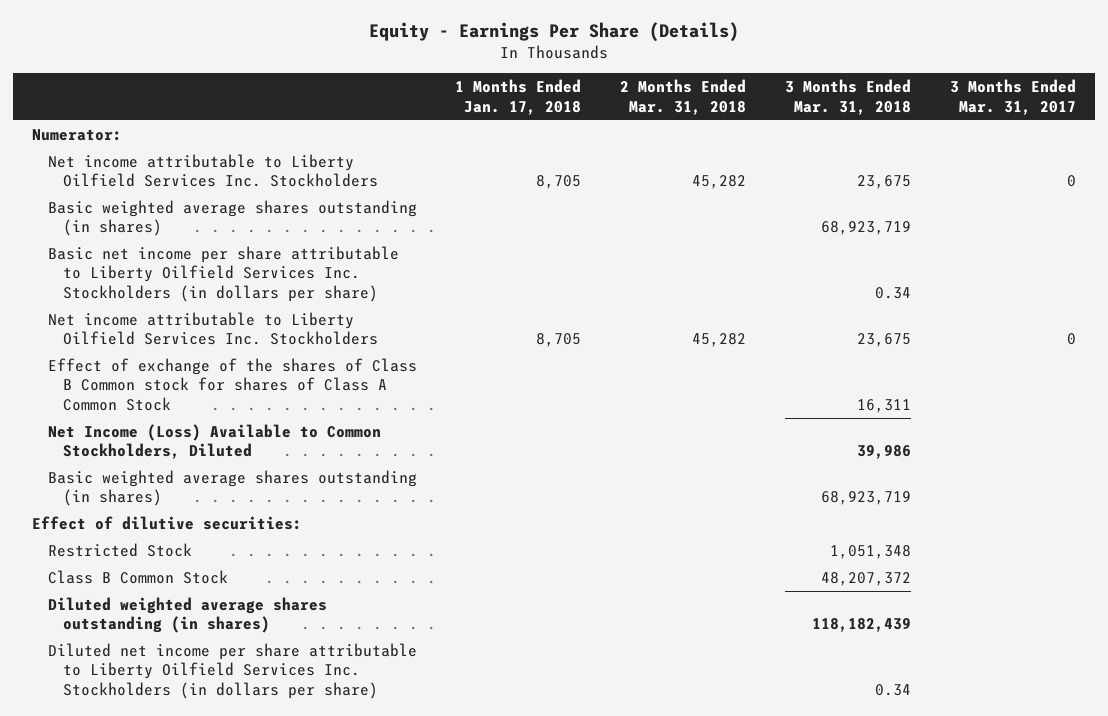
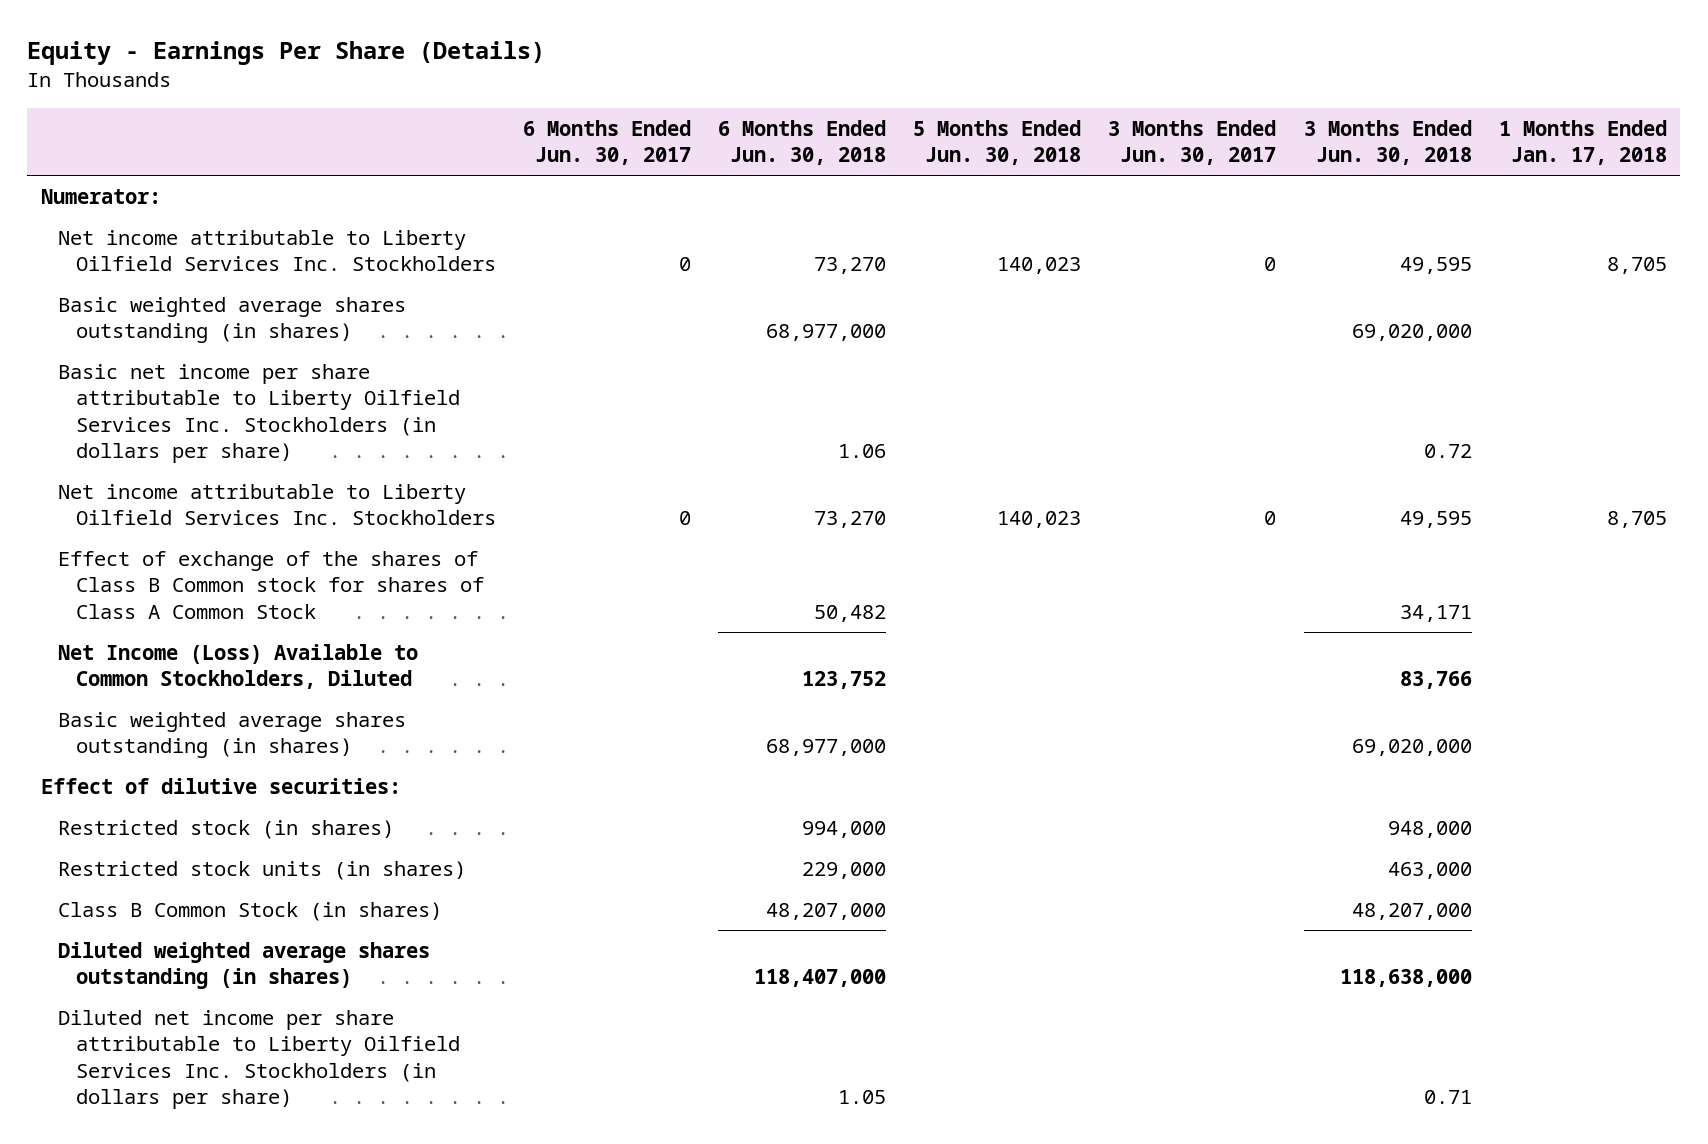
[620,79,747,115] 2 Months Ended Mar. 31, 2018 -> none
[785,79,912,115] 3 Months Ended Mar. 31, 2018 -> none
[950,79,1077,115] 3 Months Ended Mar. 31, 2017 -> none
none -> [523,119,692,166] 6 Months Ended Jun. 30, 2017
none -> [718,119,887,166] 6 Months Ended Jun. 30, 2018
none -> [913,119,1082,166] 5 Months Ended Jun. 30, 2018
none -> [1108,119,1277,166] 3 Months Ended Jun. 30, 2017
none -> [1303,119,1472,166] 3 Months Ended Jun. 30, 2018
[47,542,192,557] Restricted Stock -> [58,819,395,839] Restricted stock (in shares)
none -> [58,860,467,880] Restricted stock units (in shares)
[47,569,228,584] Class B Common Stock -> [58,901,443,921] Class B Common Stock (in shares)

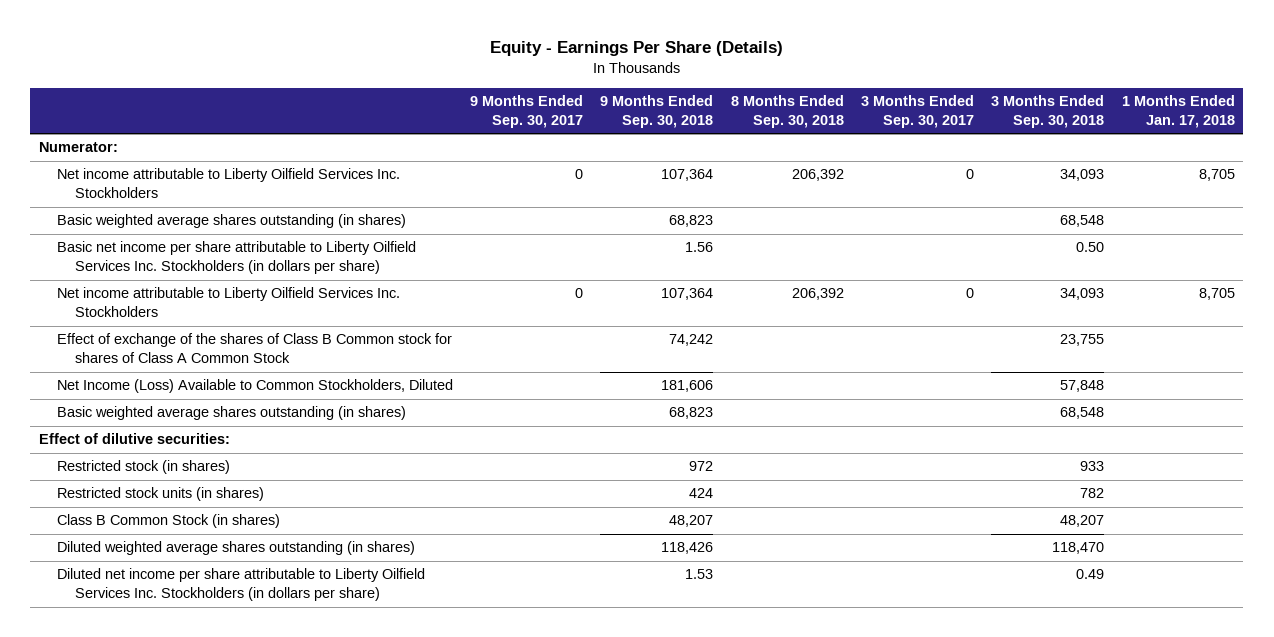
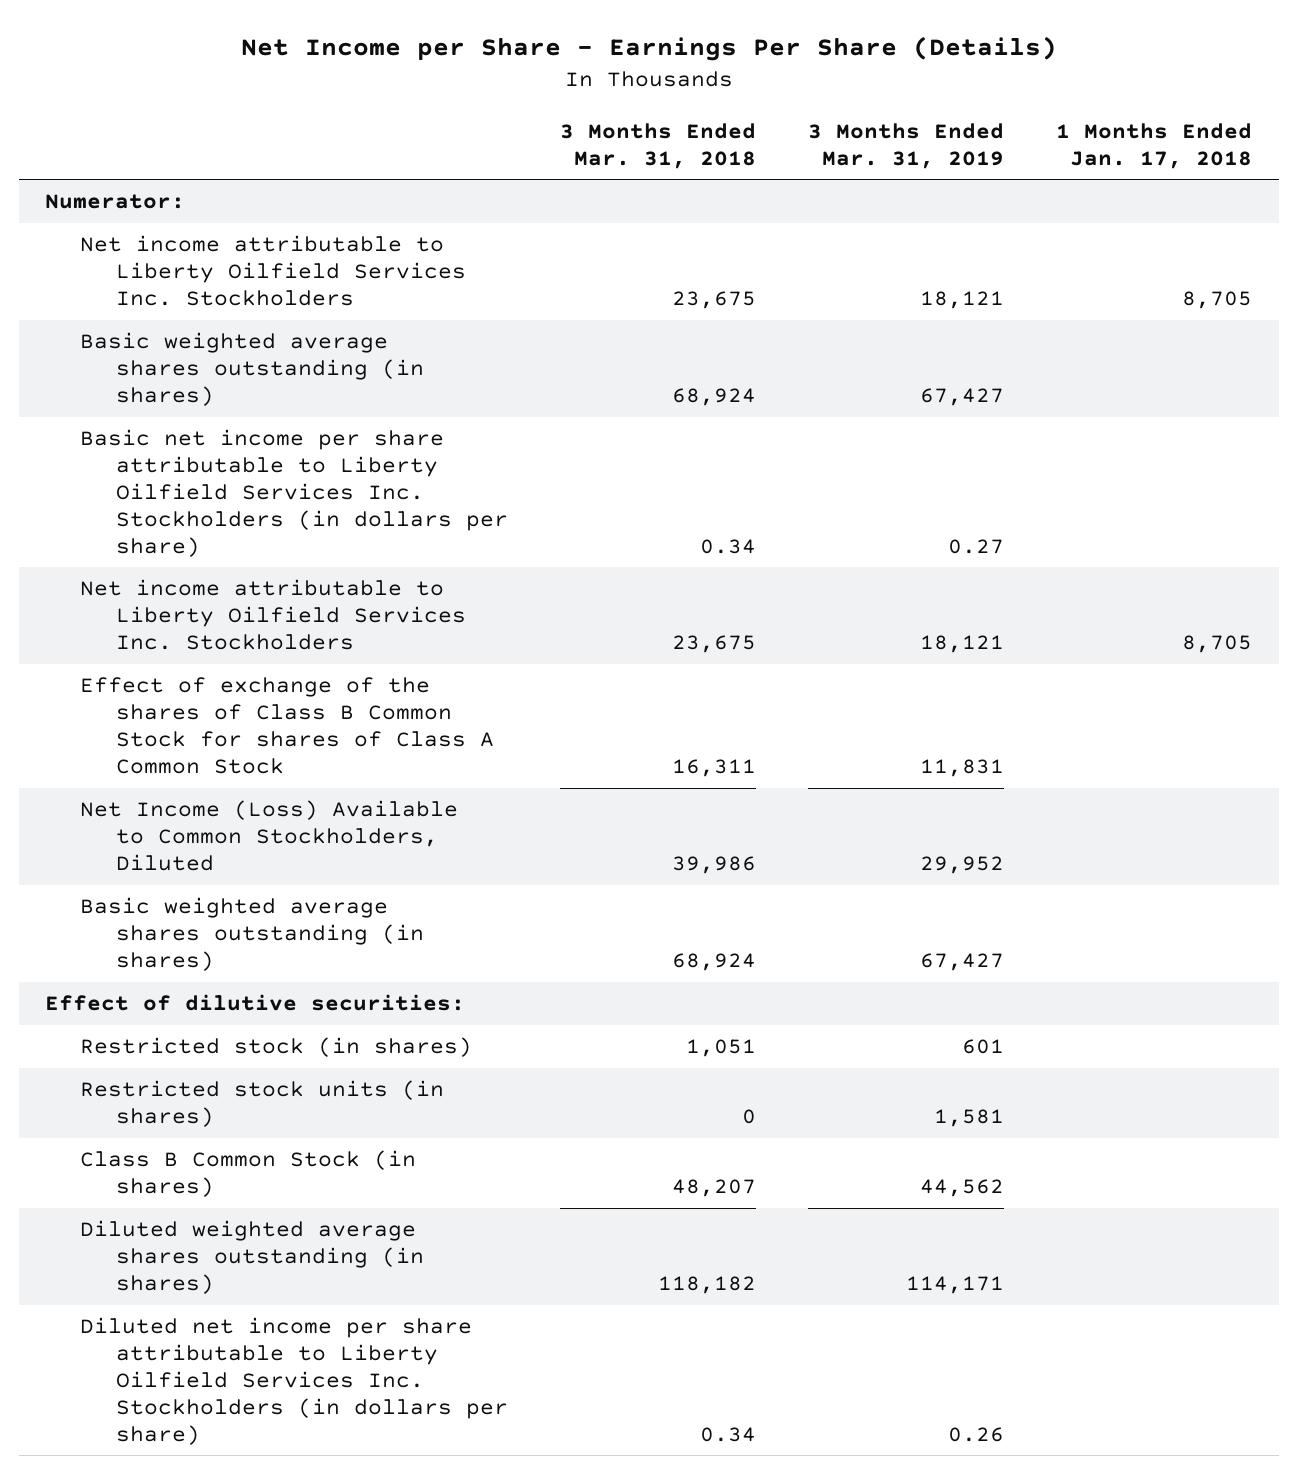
[489,41,783,57] Equity - Earnings Per Share (Details) -> [240,35,1057,61] Net Income per Share - Earnings Per Share (Details)
[470,95,584,129] 9 Months Ended Sep. 30, 2017 -> none
[600,95,714,129] 9 Months Ended Sep. 30, 2018 -> none
[730,95,844,129] 8 Months Ended Sep. 30, 2018 -> none
[861,95,975,129] 3 Months Ended Sep. 30, 2017 -> none
[991,95,1105,129] 3 Months Ended Sep. 30, 2018 -> none
none -> [560,122,757,169] 3 Months Ended Mar. 31, 2018
none -> [808,122,1005,169] 3 Months Ended Mar. 31, 2019
[56,333,452,364] Effect of exchange of the shares of Class B Common stock for shares of Class A Common Stock -> [80,677,494,774] Effect of exchange of the shares of Class B Common Stock for shares of Class A Common Stock

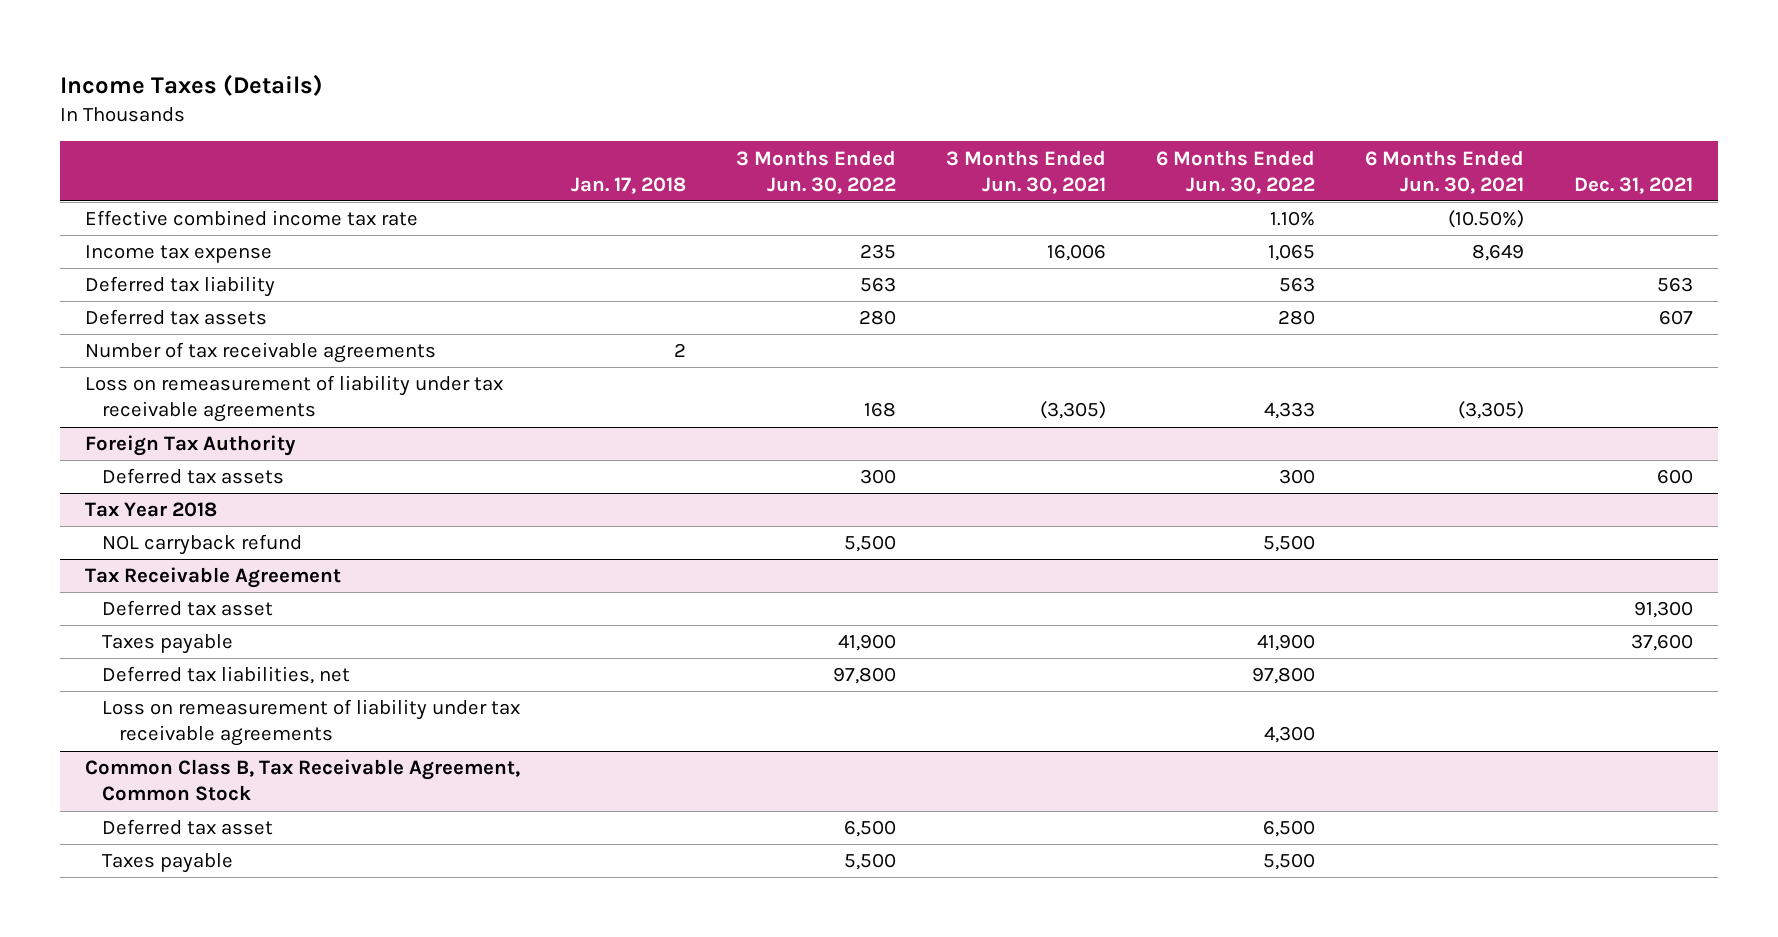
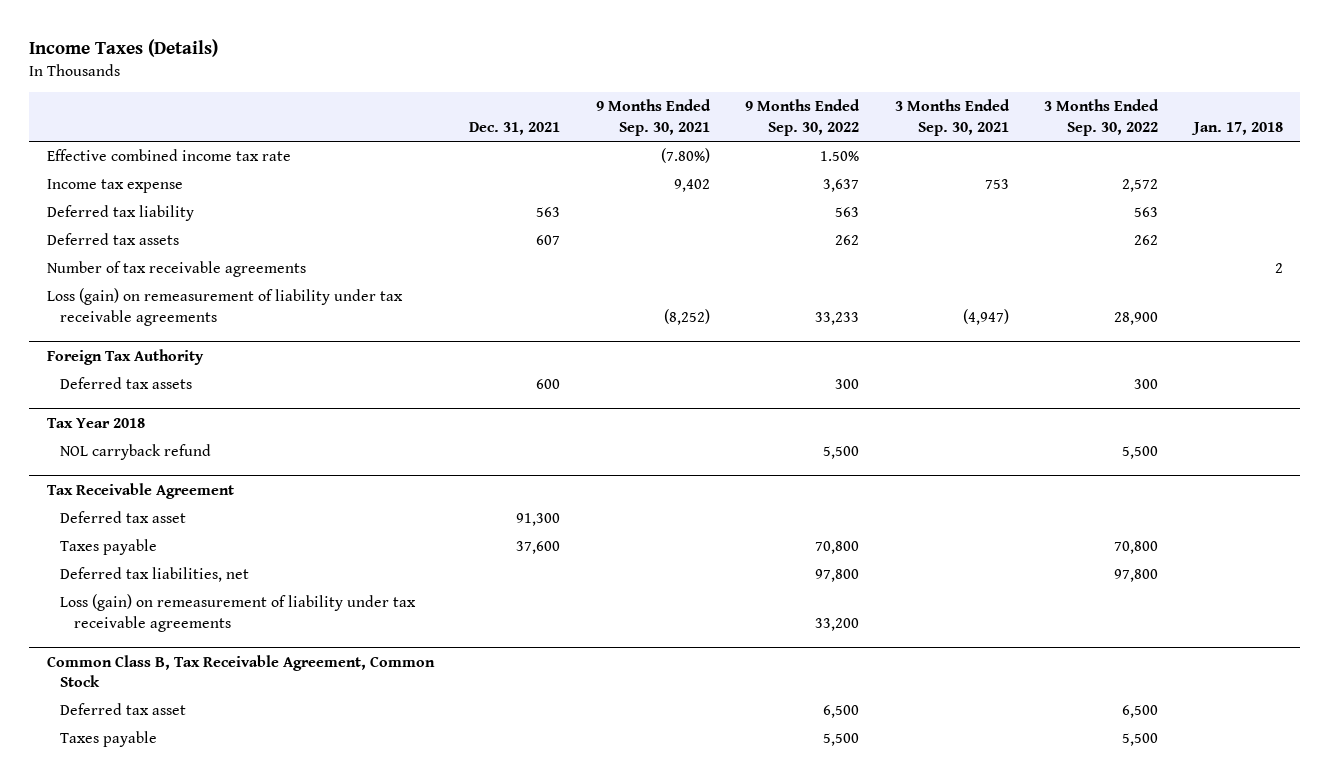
[735,149,896,194] 3 Months Ended Jun. 30, 2022 -> none
[945,149,1106,194] 3 Months Ended Jun. 30, 2021 -> none
[1155,149,1315,194] 6 Months Ended Jun. 30, 2022 -> none
[1364,149,1524,194] 6 Months Ended Jun. 30, 2021 -> none
none -> [595,99,711,137] 9 Months Ended Sep. 30, 2021
none -> [745,99,861,137] 9 Months Ended Sep. 30, 2022
none -> [894,99,1010,137] 3 Months Ended Sep. 30, 2021
none -> [1044,99,1160,137] 3 Months Ended Sep. 30, 2022
[85,375,504,423] Loss on remeasurement of liability under tax receivable agreements -> [46,288,403,326] Loss (gain) on remeasurement of liability under tax receivable agreements
[102,699,521,747] Loss on remeasurement of liability under tax receivable agreements -> [60,594,417,632] Loss (gain) on remeasurement of liability under tax receivable agreements

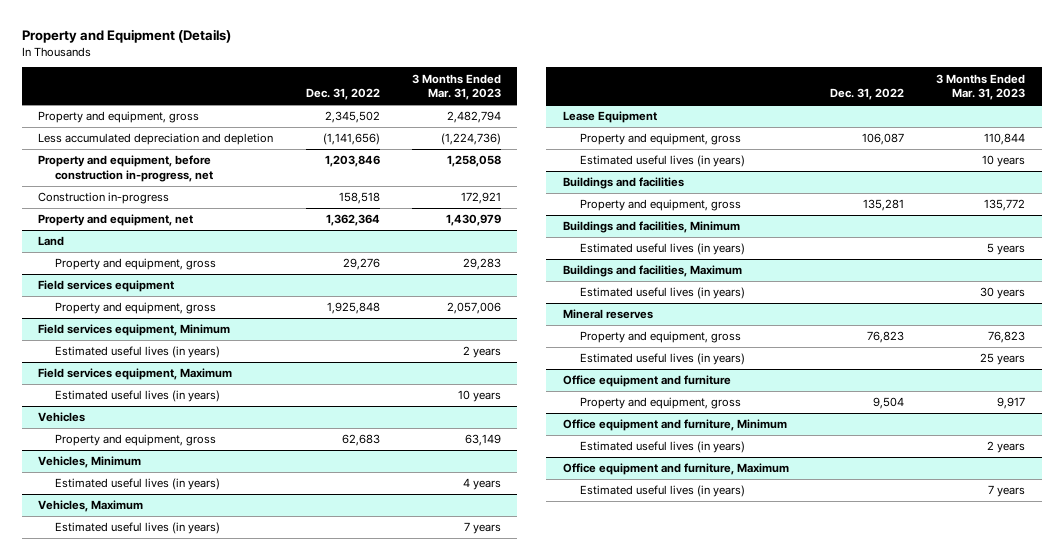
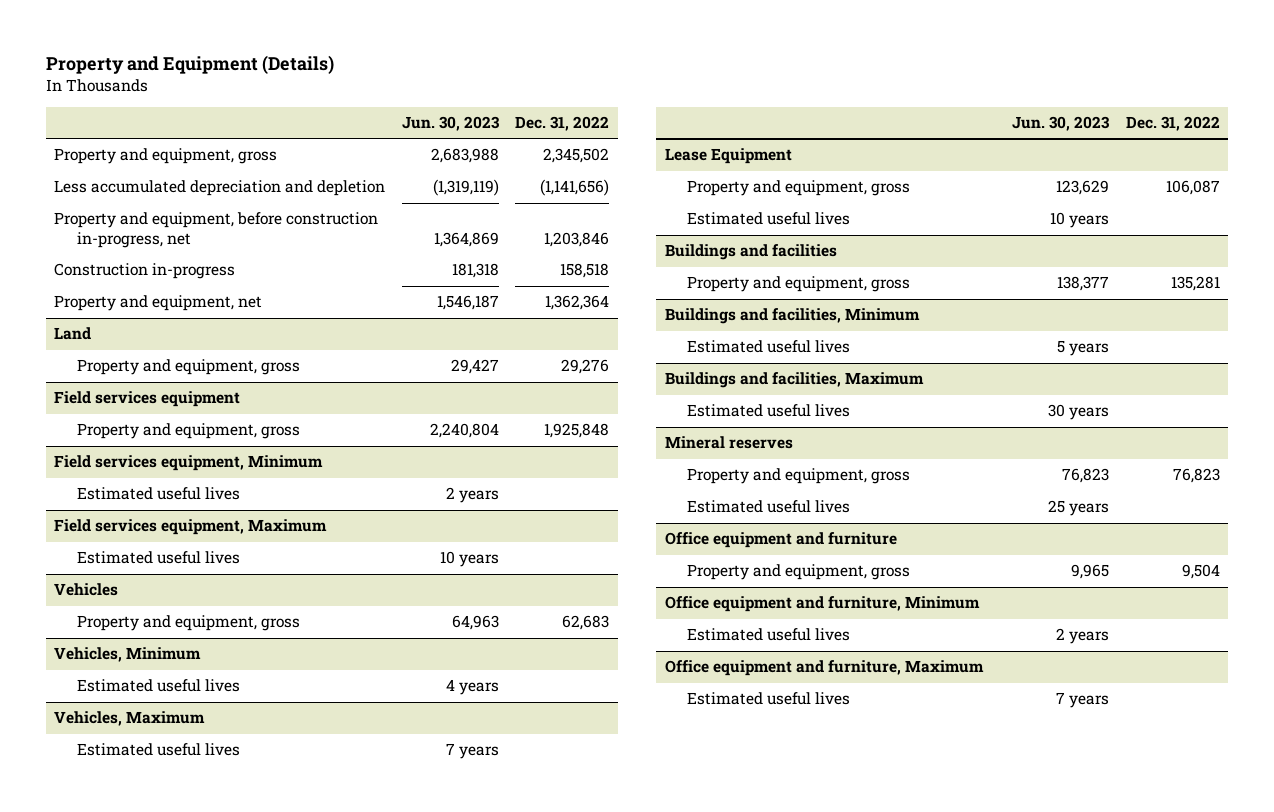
[412,73,502,101] 3 Months Ended Mar. 31, 2023 -> none
none -> [401,115,500,131] Jun. 30, 2023
[55,346,221,359] Estimated useful lives (in years) -> [77,487,241,501] Estimated useful lives
[55,390,221,403] Estimated useful lives (in years) -> [77,551,241,565] Estimated useful lives
[55,478,221,491] Estimated useful lives (in years) -> [77,679,241,693] Estimated useful lives
[55,522,221,535] Estimated useful lives (in years) -> [77,743,241,757] Estimated useful lives
[579,155,745,168] Estimated useful lives (in years) -> [687,212,851,226] Estimated useful lives
[579,243,745,256] Estimated useful lives (in years) -> [687,340,851,354] Estimated useful lives
[579,287,745,300] Estimated useful lives (in years) -> [687,404,851,418] Estimated useful lives
[579,353,745,366] Estimated useful lives (in years) -> [687,500,851,514] Estimated useful lives
[579,441,745,454] Estimated useful lives (in years) -> [687,628,851,642] Estimated useful lives
[579,485,745,498] Estimated useful lives (in years) -> [687,692,851,706] Estimated useful lives

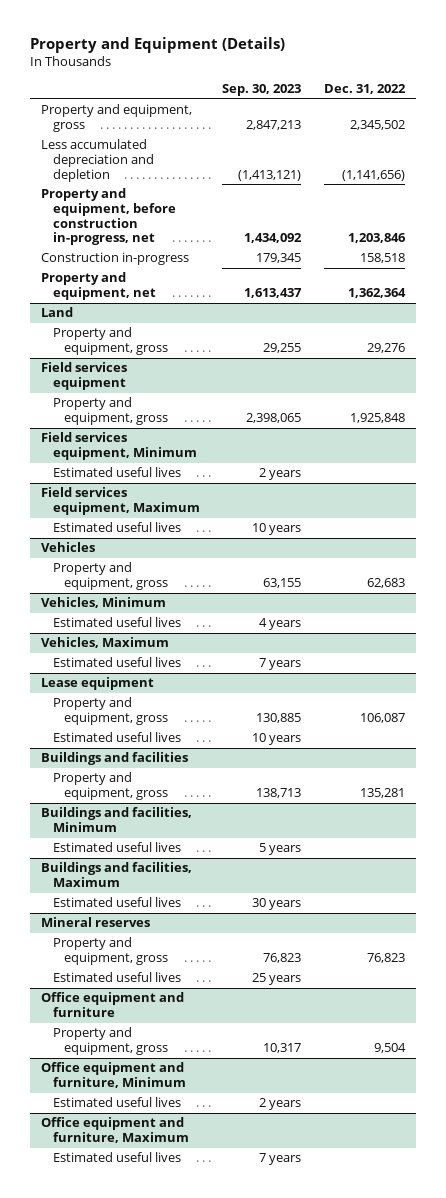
[401,115,500,131] Jun. 30, 2023 -> none
none -> [222,84,302,97] Sep. 30, 2023
[664,148,792,165] Lease Equipment -> [41,677,155,691] Lease equipment

